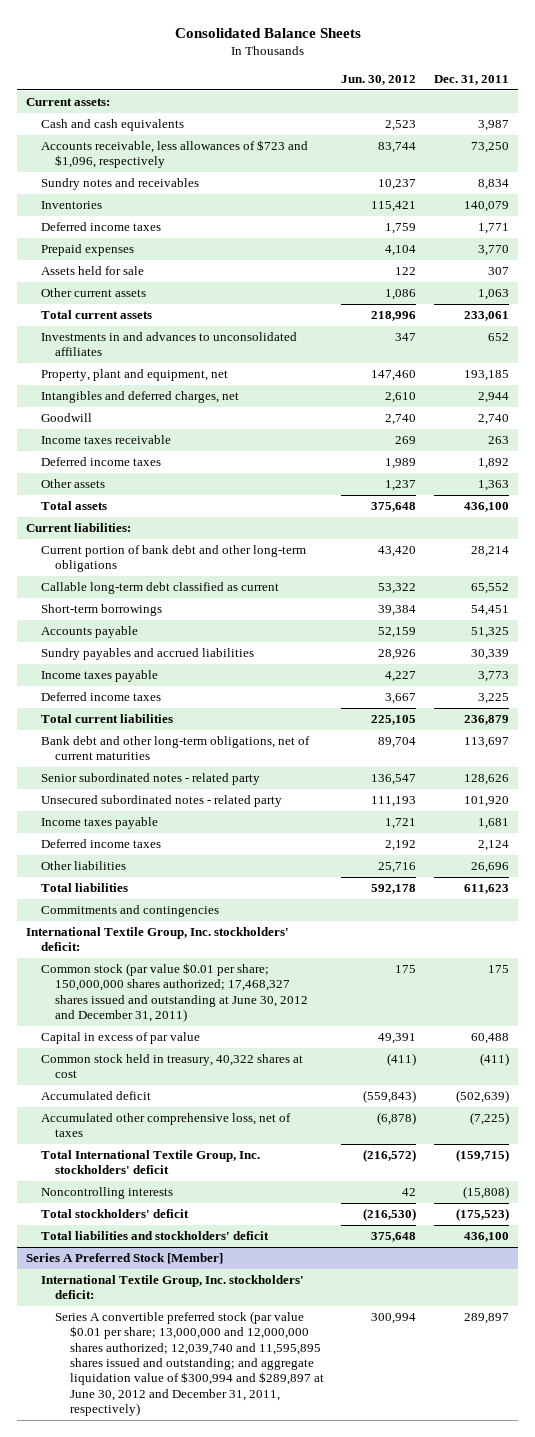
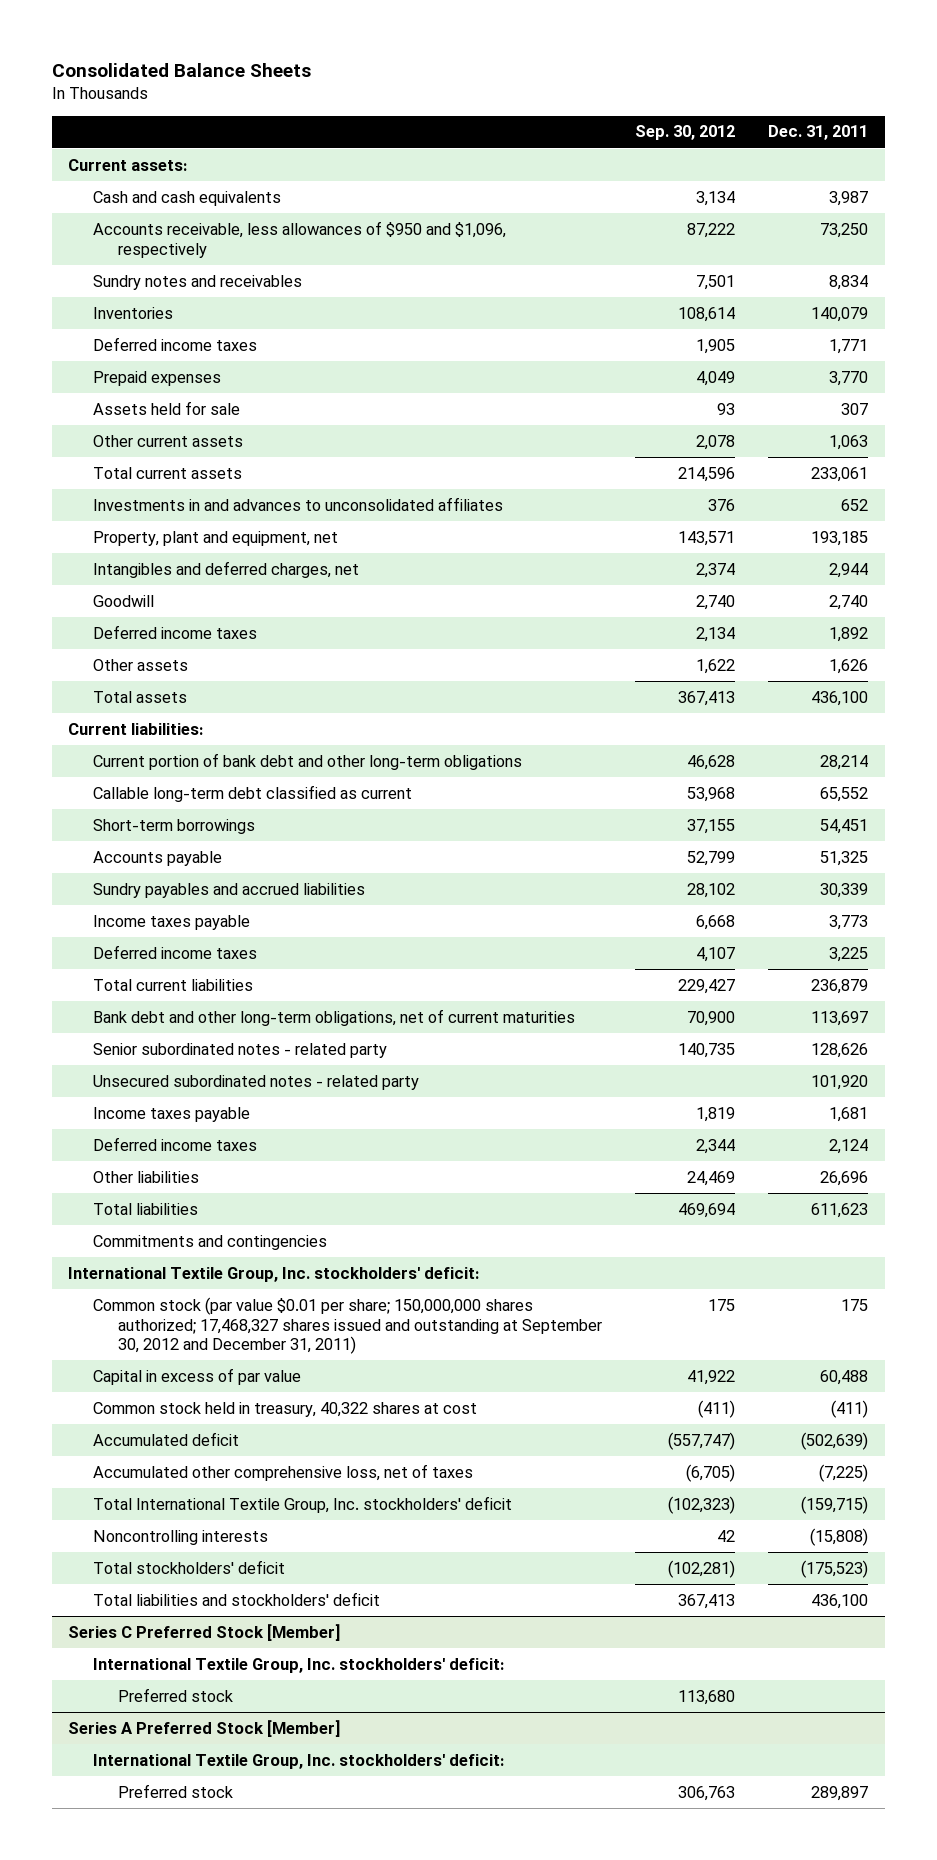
[341,75,417,86] Jun. 30, 2012 -> none
none -> [635,125,736,141] Sep. 30, 2012
[40,139,308,169] Accounts receivable, less allowances of $723 and $1,096, respectively -> [93,220,507,258] Accounts receivable, less allowances of $950 and $1,096, respectively
[40,434,171,444] Income taxes receivable -> none
[478,479,510,491] 1,363 -> [829,658,869,674] 1,626
[40,962,309,1022] Common stock (par value $0.01 per share; 150,000,000 shares authorized; 17,468,327 shares issued and outstanding at June 30, 2012 and December 31, 2011) -> [93,1296,603,1355] Common stock (par value $0.01 per share; 150,000,000 shares authorized; 17,468,327 shares issued and outstanding at September 30, 2012 and December 31, 2011)
none -> [68,1623,342,1641] Series C Preferred Stock [Member]
none -> [93,1657,505,1673] International Textile Group, Inc. stockholders' deficit:
none -> [118,1687,234,1702] Preferred stock
[55,1310,324,1416] Series A convertible preferred stock (par value $0.01 per share; 13,000,000 and 12,000,000 shares authorized; 12,039,740 and 11,595,895 shares issued and outstanding; and aggregate liquidation value of $300,994 and $289,897 at June 30, 2012 and December 31, 2011, respectively) -> [118,1783,234,1798] Preferred stock

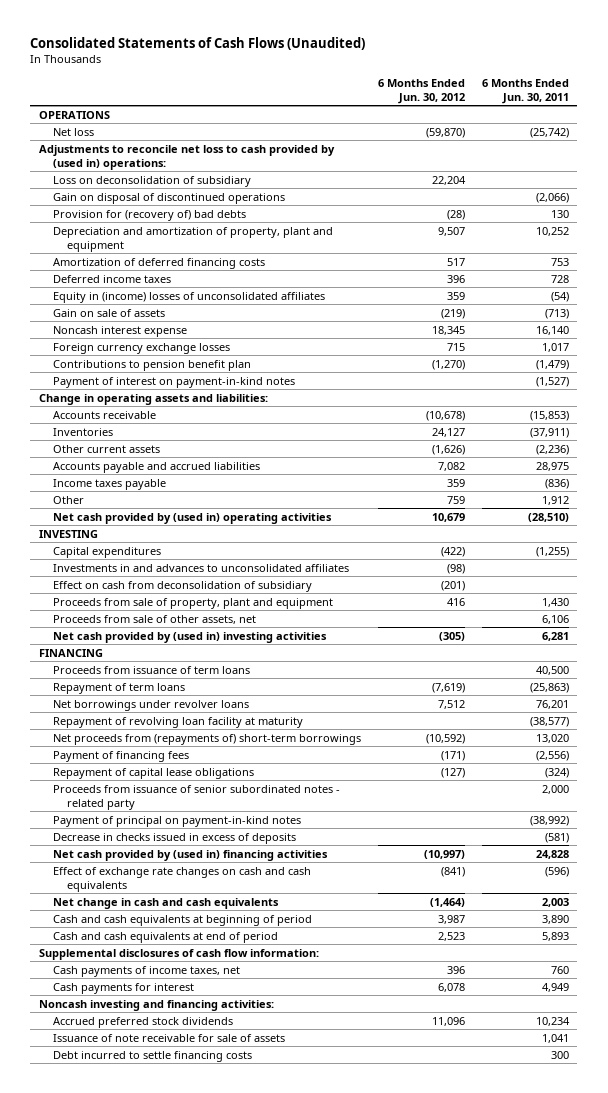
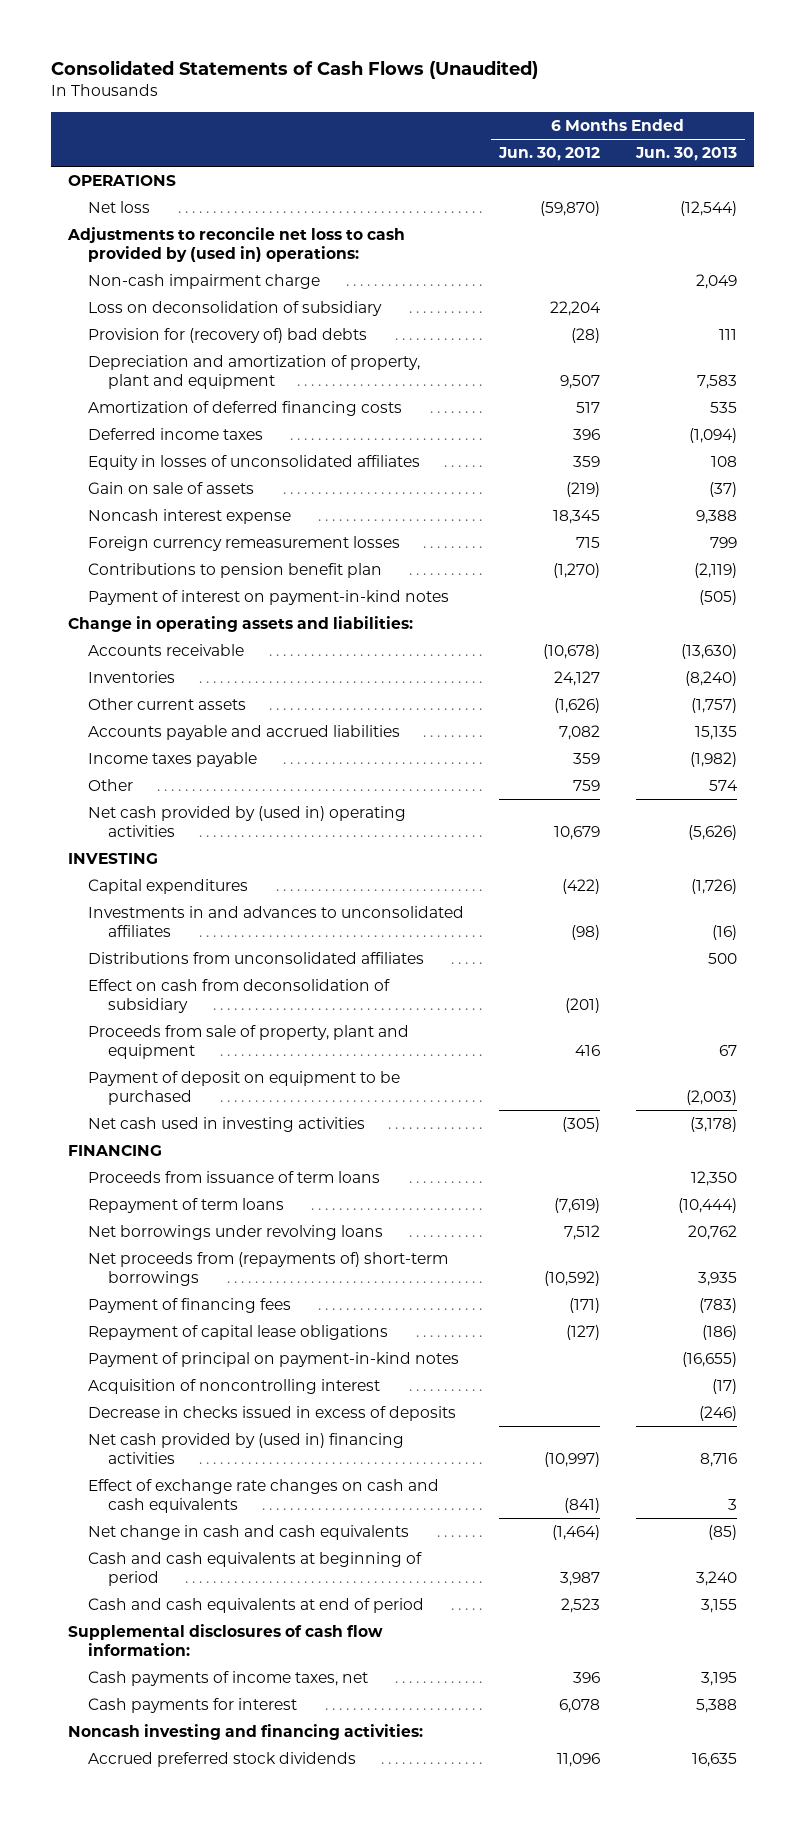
[481,78,569,104] 6 Months Ended Jun. 30, 2011 -> none
none -> [634,147,737,162] Jun. 30, 2013
none -> [88,274,321,290] Non-cash impairment charge
[52,192,285,204] Gain on disposal of discontinued operations -> none
[52,291,325,303] Equity in (income) losses of unconsolidated affiliates -> [88,455,421,471] Equity in losses of unconsolidated affiliates
[52,342,230,354] Foreign currency exchange losses -> [88,536,401,552] Foreign currency remeasurement losses
none -> [88,952,425,965] Distributions from unconsolidated affiliates
[52,614,256,624] Proceeds from sale of other assets, net -> none
none -> [88,1071,401,1105] Payment of deposit on equipment to be purchased
[52,631,327,643] Net cash provided by (used in) investing activities -> [88,1117,366,1133] Net cash used in investing activities
[52,716,303,728] Repayment of revolving loan facility at maturity -> none
[52,699,249,711] Net borrowings under revolver loans -> [88,1225,384,1241] Net borrowings under revolving loans
[52,784,340,810] Proceeds from issuance of senior subordinated notes - related party -> none
none -> [88,1379,381,1395] Acquisition of noncontrolling interest
[52,1033,285,1042] Issuance of note receivable for sale of assets -> none
[52,1050,252,1062] Debt incurred to settle financing costs -> none

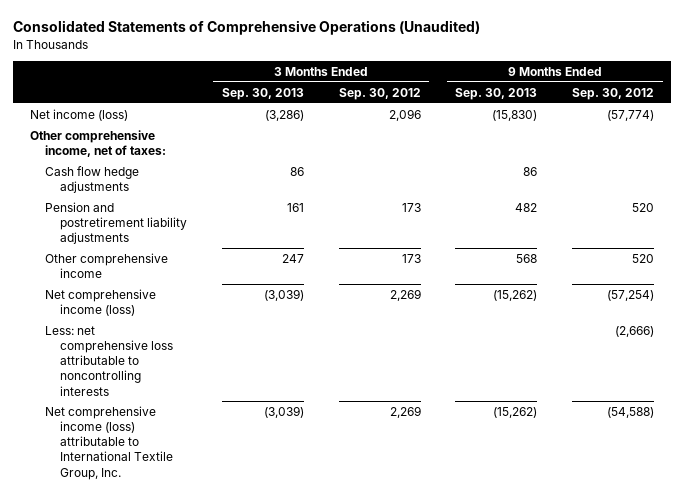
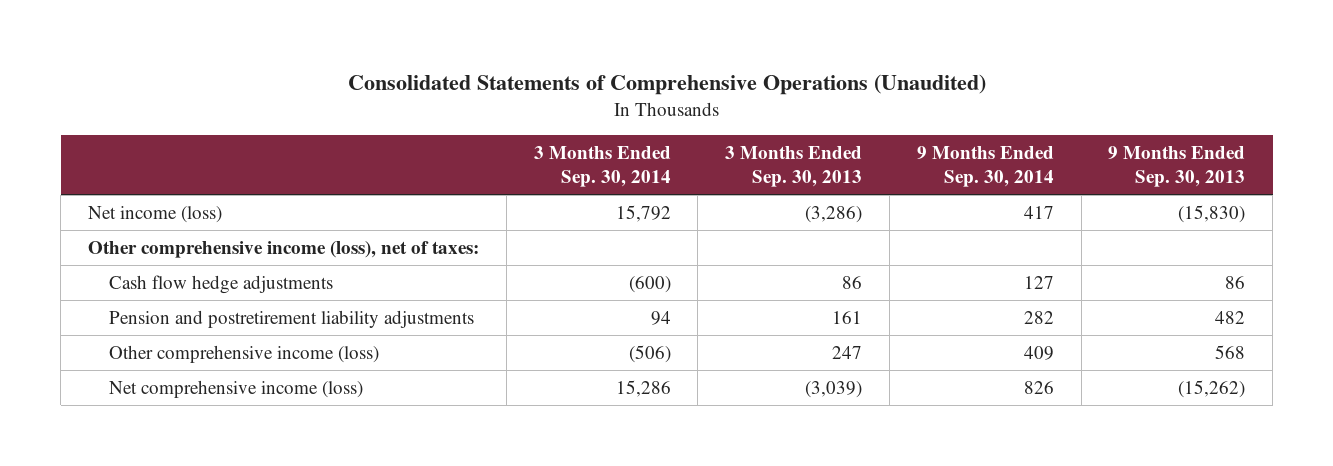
[338,87,421,100] Sep. 30, 2012 -> none
[572,87,655,100] Sep. 30, 2012 -> none
none -> [533,145,671,187] 3 Months Ended Sep. 30, 2014
none -> [916,145,1054,187] 9 Months Ended Sep. 30, 2014
[30,129,167,158] Other comprehensive income, net of taxes: -> [87,240,479,258] Other comprehensive income (loss), net of taxes:
[45,252,169,279] Other comprehensive income -> [109,344,380,363] Other comprehensive income (loss)
[45,325,174,396] Less: net comprehensive loss attributable to noncontrolling interests -> none
[45,405,174,480] Net comprehensive income (loss) attributable to International Textile Group, Inc. -> none

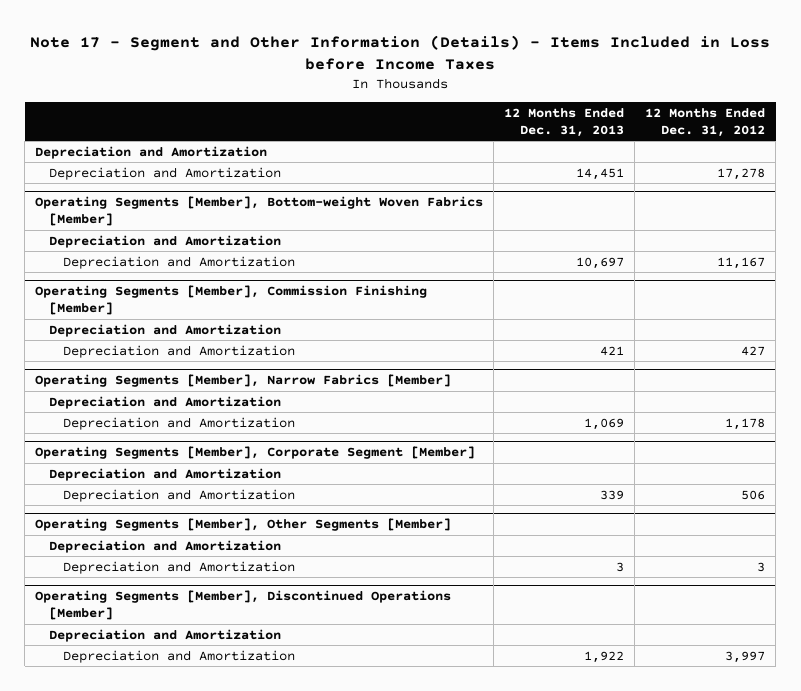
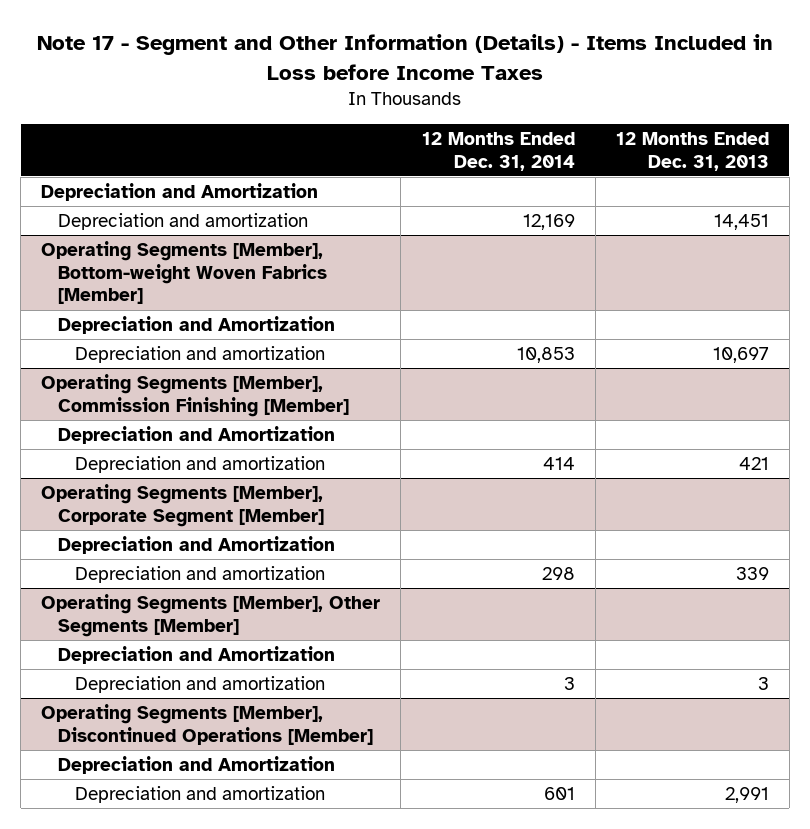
[645,107,766,137] 12 Months Ended Dec. 31, 2012 -> none
none -> [421,132,575,171] 12 Months Ended Dec. 31, 2014
[49,166,282,180] Depreciation and Amortization -> [57,213,308,231] Depreciation and amortization
[62,255,295,269] Depreciation and Amortization -> [74,346,325,364] Depreciation and amortization
[35,374,452,388] Operating Segments [Member], Narrow Fabrics [Member] -> none
[49,395,282,409] Depreciation and Amortization -> none
[62,416,295,430] Depreciation and Amortization -> none
[62,344,295,358] Depreciation and Amortization -> [74,456,325,474] Depreciation and amortization
[62,488,295,502] Depreciation and Amortization -> [74,566,325,584] Depreciation and amortization
[62,560,295,574] Depreciation and Amortization -> [74,676,325,694] Depreciation and amortization
[62,649,295,663] Depreciation and Amortization -> [74,786,325,804] Depreciation and amortization
[584,650,625,663] 1,922 -> [724,787,769,804] 2,991

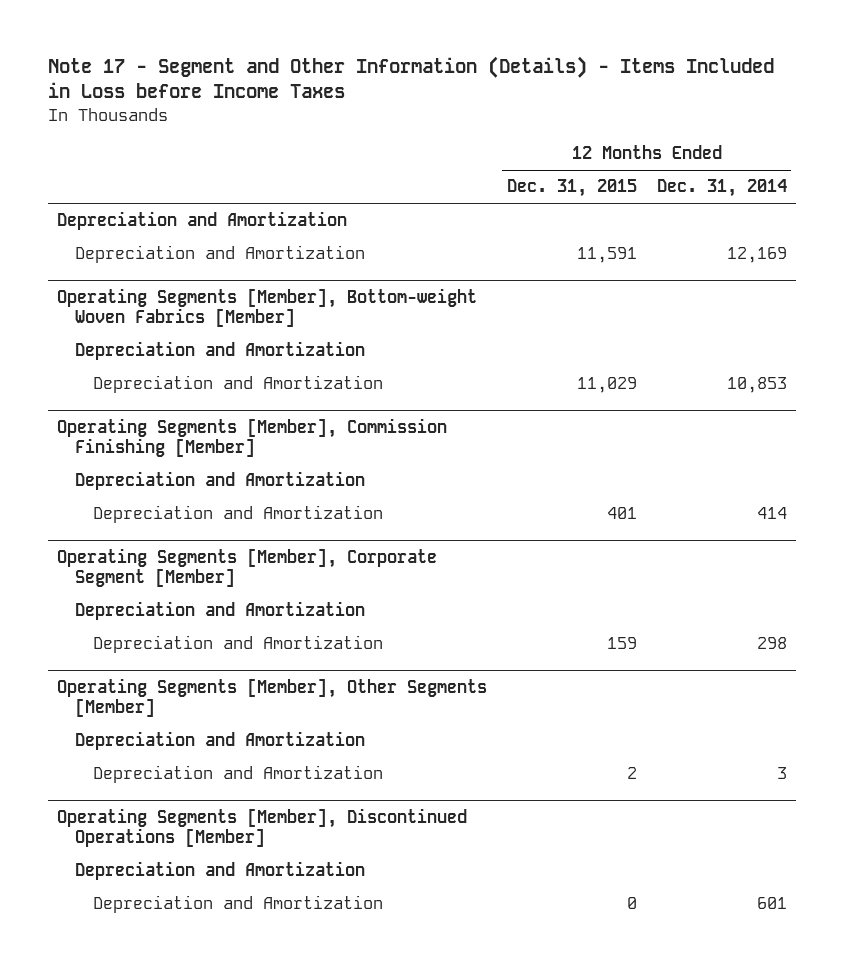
[615,132,769,171] 12 Months Ended Dec. 31, 2013 -> none
none -> [506,179,637,198] Dec. 31, 2015
[57,213,308,231] Depreciation and amortization -> [75,245,366,264] Depreciation and Amortization
[74,346,325,364] Depreciation and amortization -> [93,375,384,394] Depreciation and Amortization
[74,456,325,474] Depreciation and amortization -> [93,505,384,524] Depreciation and Amortization
[74,566,325,584] Depreciation and amortization -> [93,635,384,654] Depreciation and Amortization
[74,676,325,694] Depreciation and amortization -> [93,765,384,784] Depreciation and Amortization
[74,786,325,804] Depreciation and amortization -> [93,895,384,914] Depreciation and Amortization

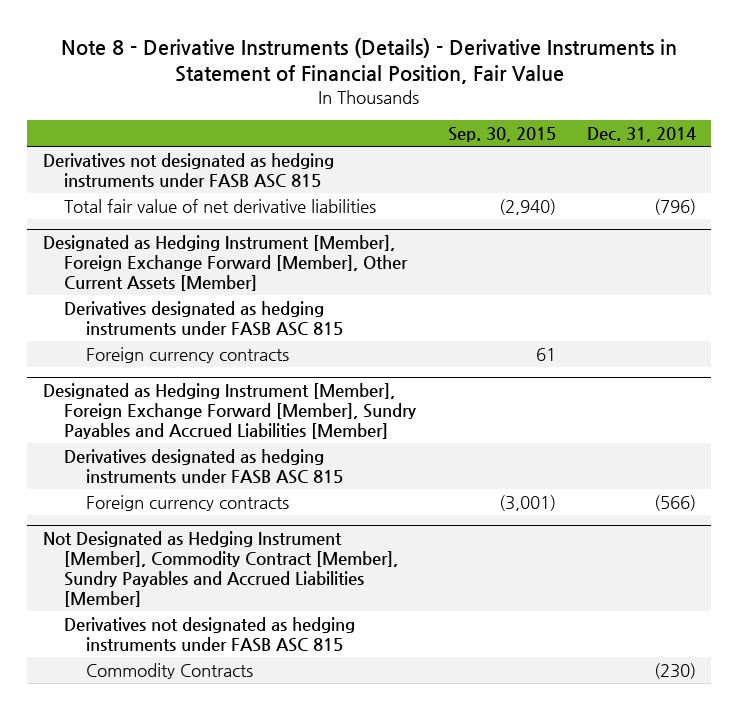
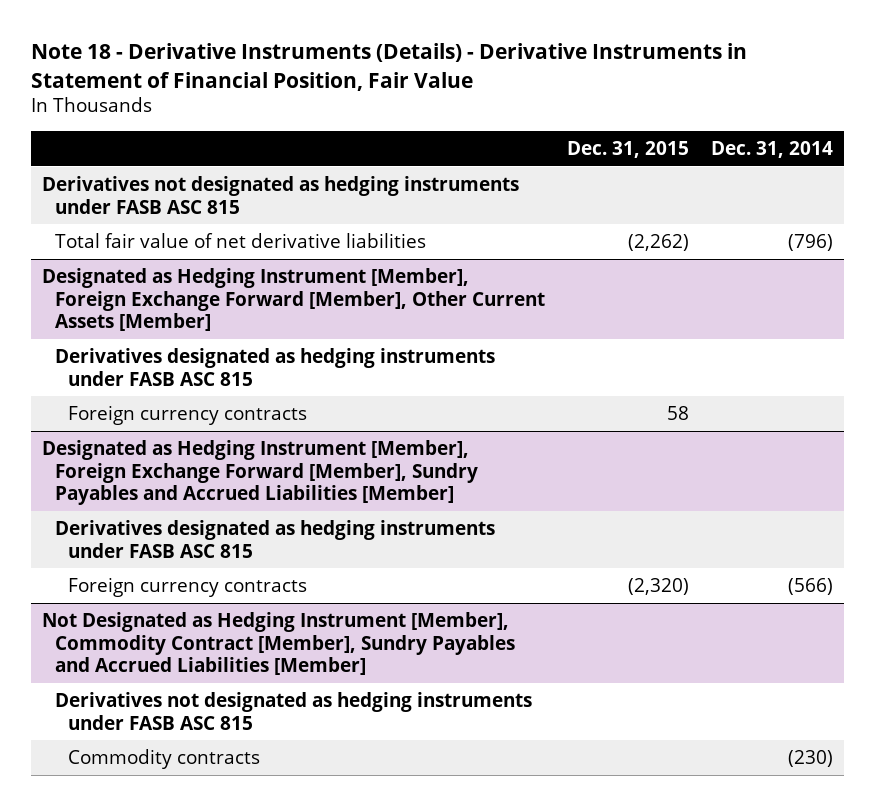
[61,37,678,85] Note 8 - Derivative Instruments (Details) - Derivative Instruments in Statement of Financial Position, Fair Value -> [30,43,747,91] Note 18 - Derivative Instruments (Details) - Derivative Instruments in Statement of Financial Position, Fair Value
[447,127,556,143] Sep. 30, 2015 -> none
none -> [566,140,689,158] Dec. 31, 2015
[86,662,254,679] Commodity Contracts -> [67,748,260,769] Commodity contracts

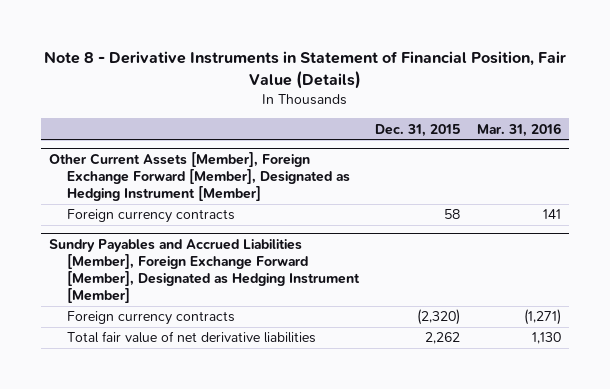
[30,43,747,91] Note 18 - Derivative Instruments (Details) - Derivative Instruments in Statement of Financial Position, Fair Value -> [44,51,567,89] Note 8 - Derivative Instruments in Statement of Financial Position, Fair Value (Details)
[711,140,834,158] Dec. 31, 2014 -> none
none -> [476,122,561,137] Mar. 31, 2016
[41,175,519,214] Derivatives not designated as hedging instruments under FASB ASC 815 -> none
[54,232,426,248] Total fair value of net derivative liabilities -> none
[54,347,495,386] Derivatives designated as hedging instruments under FASB ASC 815 -> none
[41,267,545,332] Designated as Hedging Instrument [Member], Foreign Exchange Forward [Member], Other Current Assets [Member] -> [49,151,350,202] Other Current Assets [Member], Foreign Exchange Forward [Member], Designated as Hedging Instrument [Member]
[54,519,495,558] Derivatives designated as hedging instruments under FASB ASC 815 -> none
[41,439,478,506] Designated as Hedging Instrument [Member], Foreign Exchange Forward [Member], Sundry Payables and Accrued Liabilities [Member] -> [49,238,360,304] Sundry Payables and Accrued Liabilities [Member], Foreign Exchange Forward [Member], Designated as Hedging Instrument [Member]
[41,611,515,676] Not Designated as Hedging Instrument [Member], Commodity Contract [Member], Sundry Payables and Accrued Liabilities [Member] -> none
[54,691,532,730] Derivatives not designated as hedging instruments under FASB ASC 815 -> none
[67,748,260,769] Commodity contracts -> none
none -> [66,331,316,344] Total fair value of net derivative liabilities

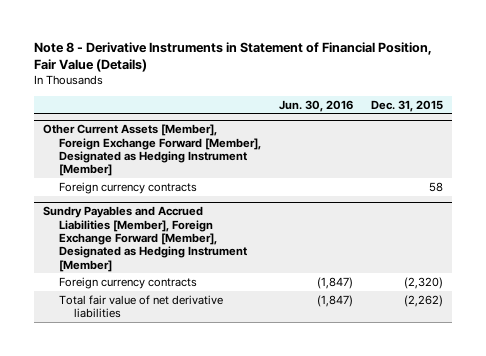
[476,122,561,137] Mar. 31, 2016 -> none
none -> [278,99,353,112] Jun. 30, 2016
[425,332,461,345] 2,262 -> [404,294,444,307] (2,262)

